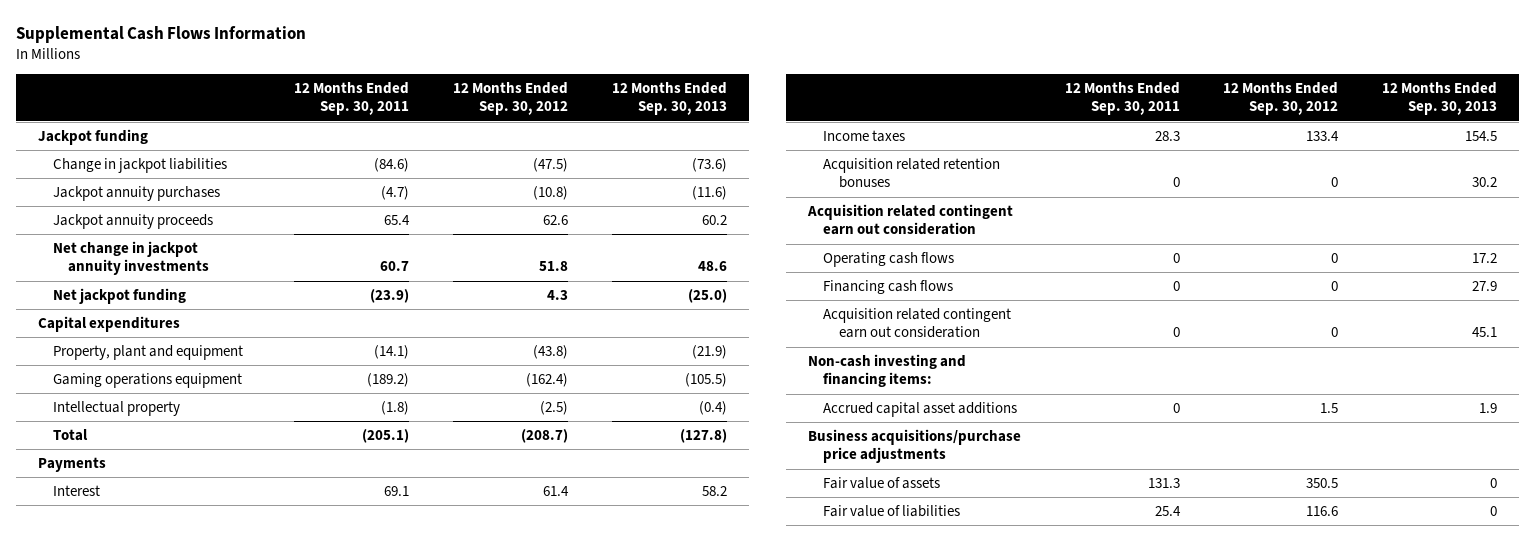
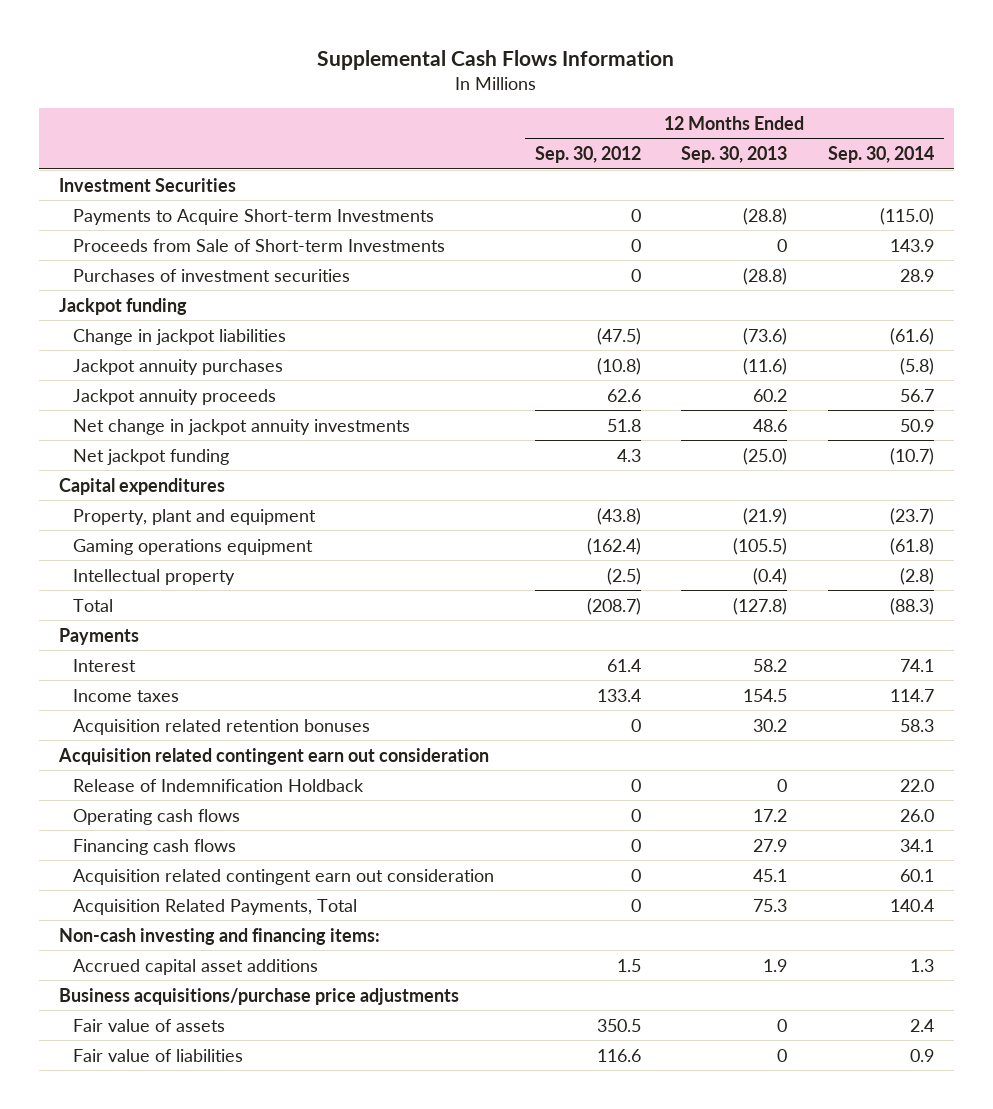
[294,82,410,116] 12 Months Ended Sep. 30, 2011 -> none
none -> [827,145,934,163] Sep. 30, 2014
none -> [58,177,236,192] Investment Securities
none -> [73,208,435,225] Payments to Acquire Short-term Investments
none -> [73,238,446,252] Proceeds from Sale of Short-term Investments
none -> [73,268,351,282] Purchases of investment securities
none -> [73,778,365,792] Release of Indemnification Holdback
none -> [73,898,358,915] Acquisition Related Payments, Total

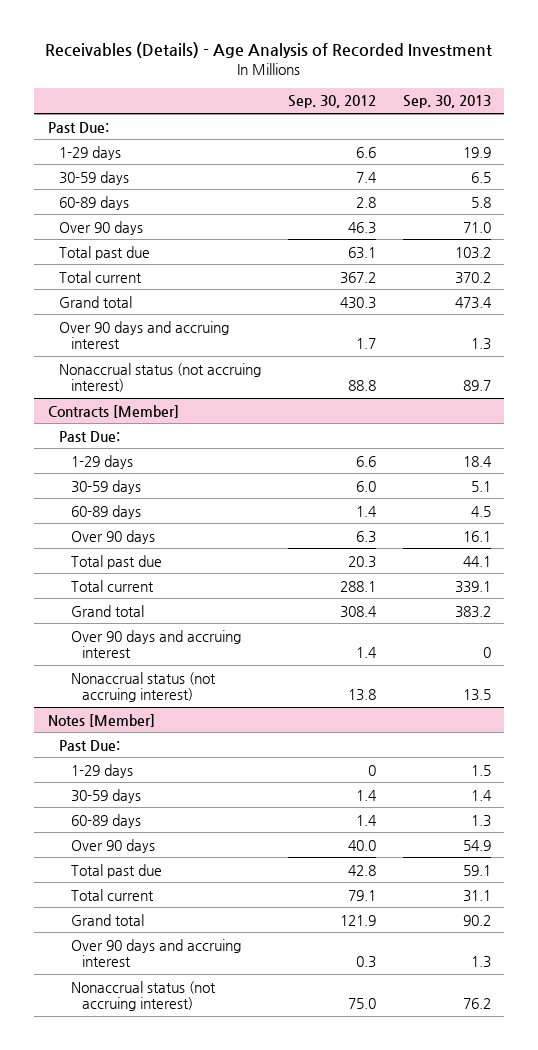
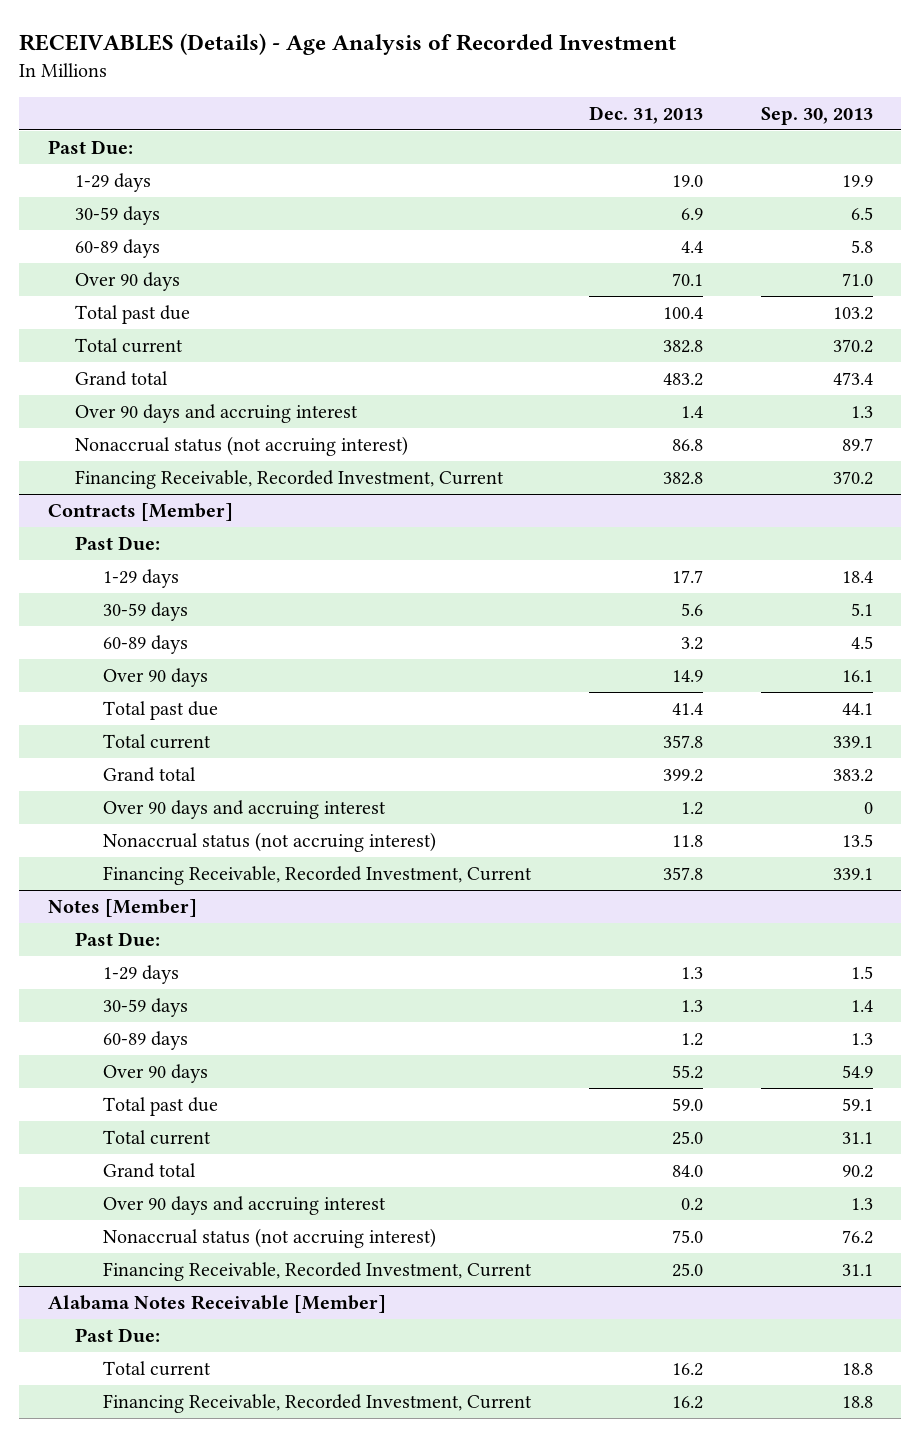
[45,42,493,59] Receivables (Details) - Age Analysis of Recorded Investment -> [18,32,676,55] RECEIVABLES (Details) - Age Analysis of Recorded Investment
[287,95,376,109] Sep. 30, 2012 -> none
none -> [588,106,703,125] Dec. 31, 2013
none -> [75,469,505,489] Financing Receivable, Recorded Investment, Current
none -> [103,865,533,885] Financing Receivable, Recorded Investment, Current
none -> [103,1261,533,1281] Financing Receivable, Recorded Investment, Current
none -> [47,1294,386,1313] Alabama Notes Receivable [Member]
none -> [75,1327,161,1343] Past Due:
none -> [103,1360,212,1376] Total current
none -> [103,1393,533,1413] Financing Receivable, Recorded Investment, Current

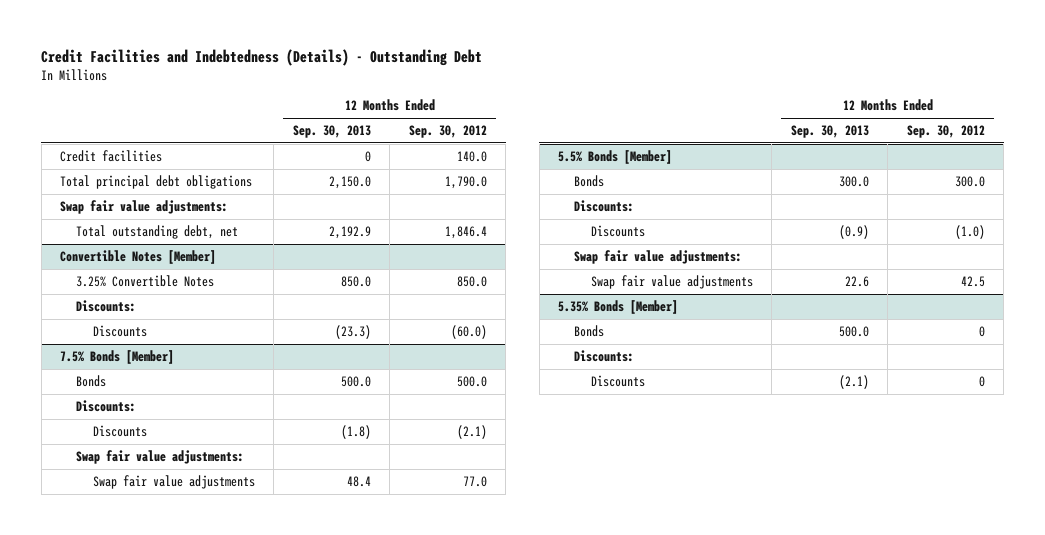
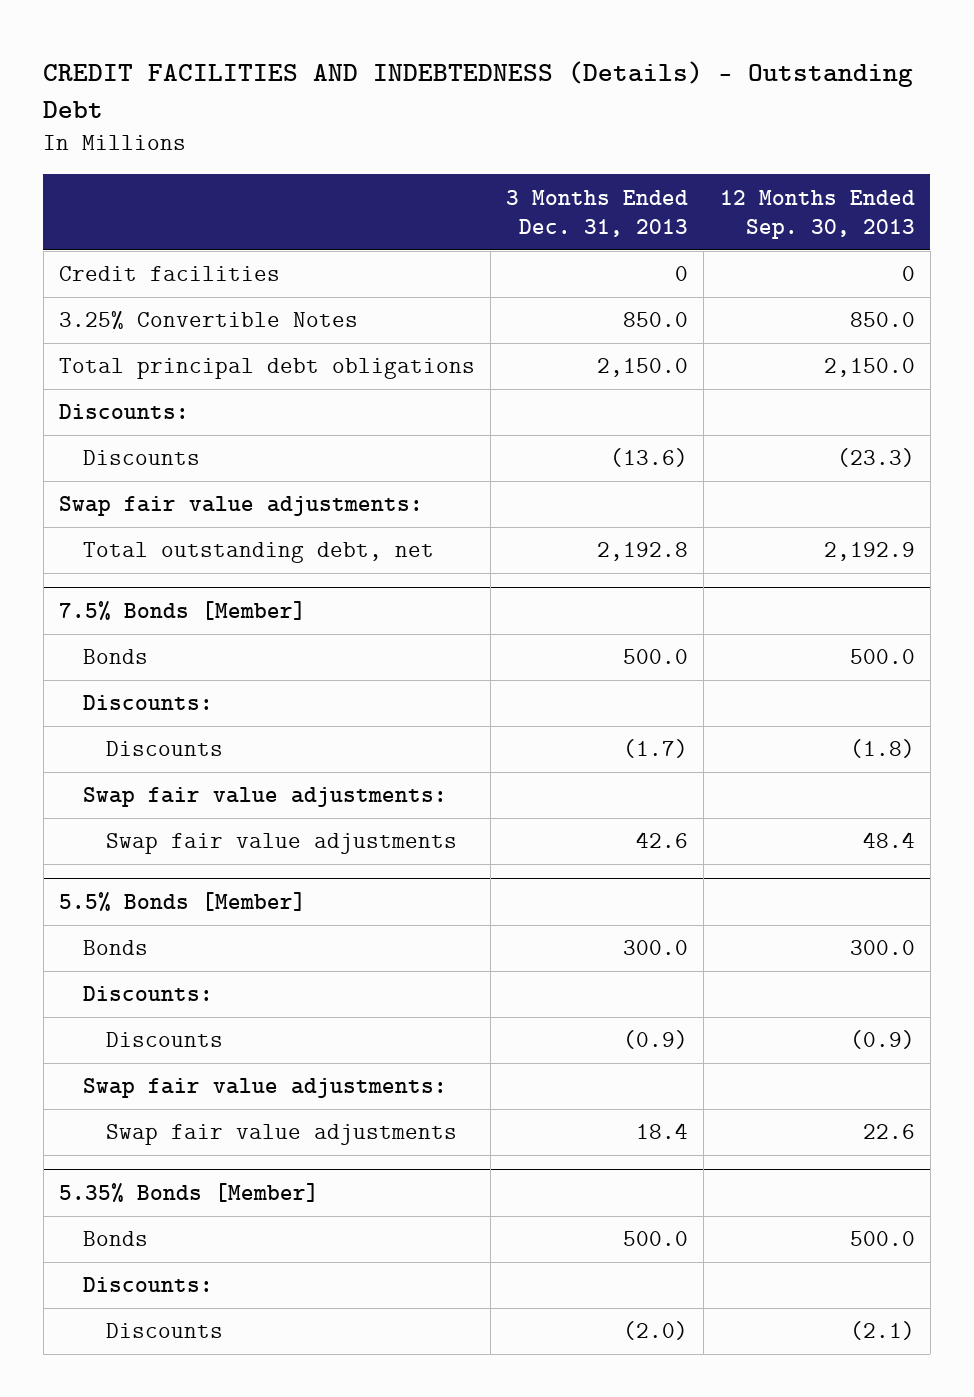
[41,48,483,66] Credit Facilities and Indebtedness (Details) - Outstanding Debt -> [43,60,914,118] CREDIT FACILITIES AND INDEBTEDNESS (Details) - Outstanding Debt
[408,125,487,139] Sep. 30, 2012 -> none
none -> [506,189,689,238] 3 Months Ended Dec. 31, 2013
[60,250,217,265] Convertible Notes [Member] -> none
[60,175,253,190] Total principal debt obligations -> [59,358,476,380] Total principal debt obligations
[60,200,229,215] Swap fair value adjustments: -> [59,496,424,517] Swap fair value adjustments:
[76,225,239,240] Total outstanding debt, net -> [82,542,434,564] Total outstanding debt, net

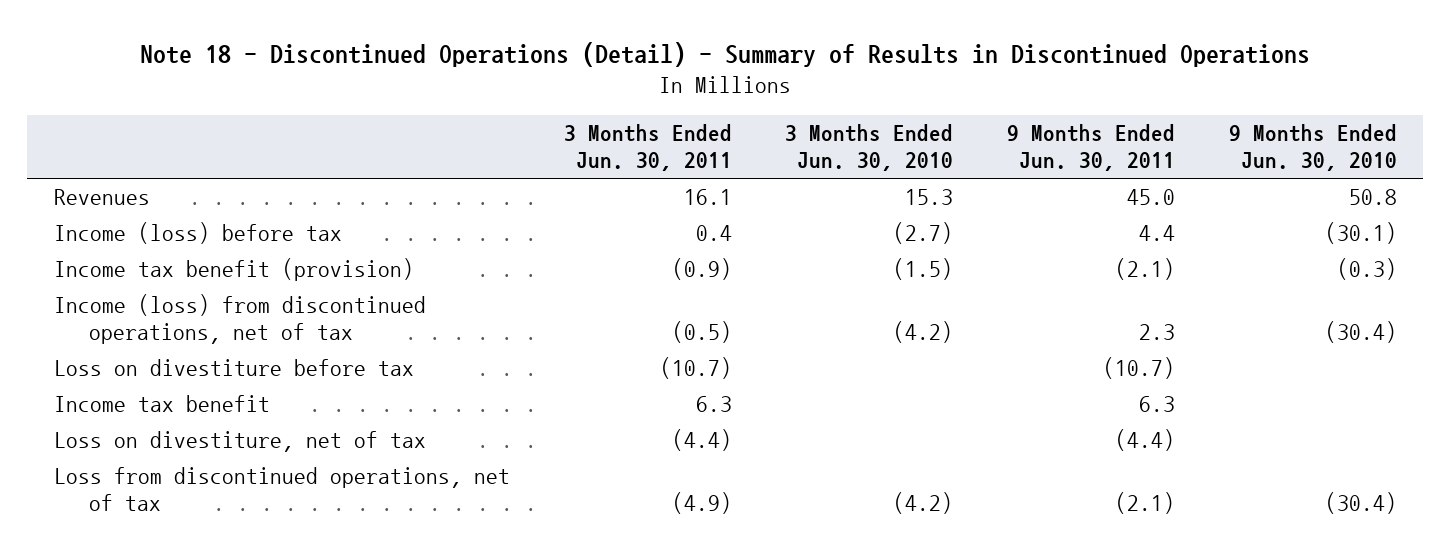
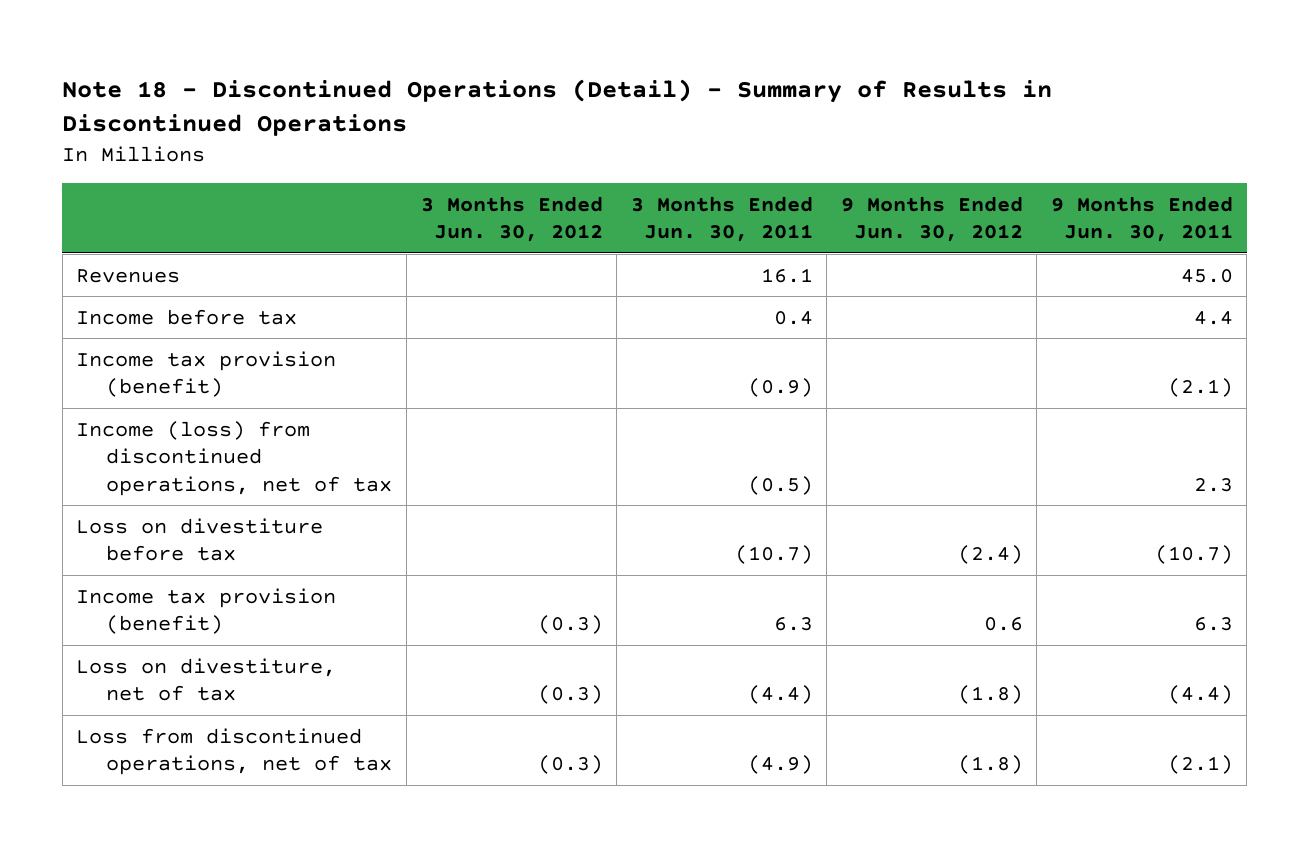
[785,124,954,172] 3 Months Ended Jun. 30, 2010 -> none
[1228,124,1397,172] 9 Months Ended Jun. 30, 2010 -> none
none -> [420,195,603,243] 3 Months Ended Jun. 30, 2012
none -> [840,195,1023,243] 9 Months Ended Jun. 30, 2012
[54,222,343,245] Income (loss) before tax -> [76,308,298,325] Income before tax
[54,258,415,282] Income tax benefit (provision) -> [76,350,337,398] Income tax provision (benefit)
[54,395,271,413] Income tax benefit -> [76,587,337,635] Income tax provision (benefit)

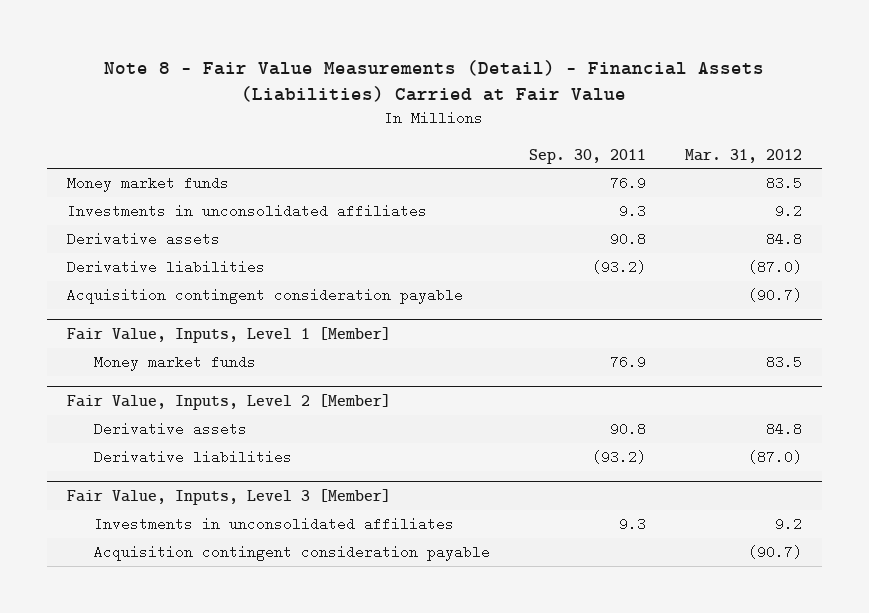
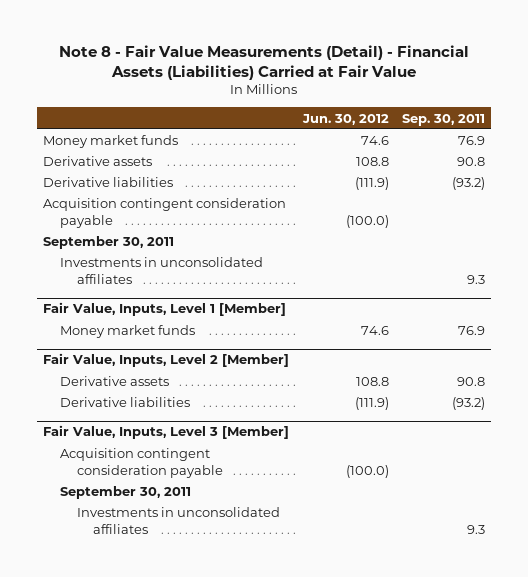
[685,148,803,163] Mar. 31, 2012 -> none
none -> [301,113,389,125] Jun. 30, 2012
none -> [43,236,175,250] September 30, 2011
[66,204,427,219] Investments in unconsolidated affiliates -> [59,257,263,284] Investments in unconsolidated affiliates
none -> [59,486,191,500] September 30, 2011
[93,517,454,532] Investments in unconsolidated affiliates -> [76,507,280,534] Investments in unconsolidated affiliates

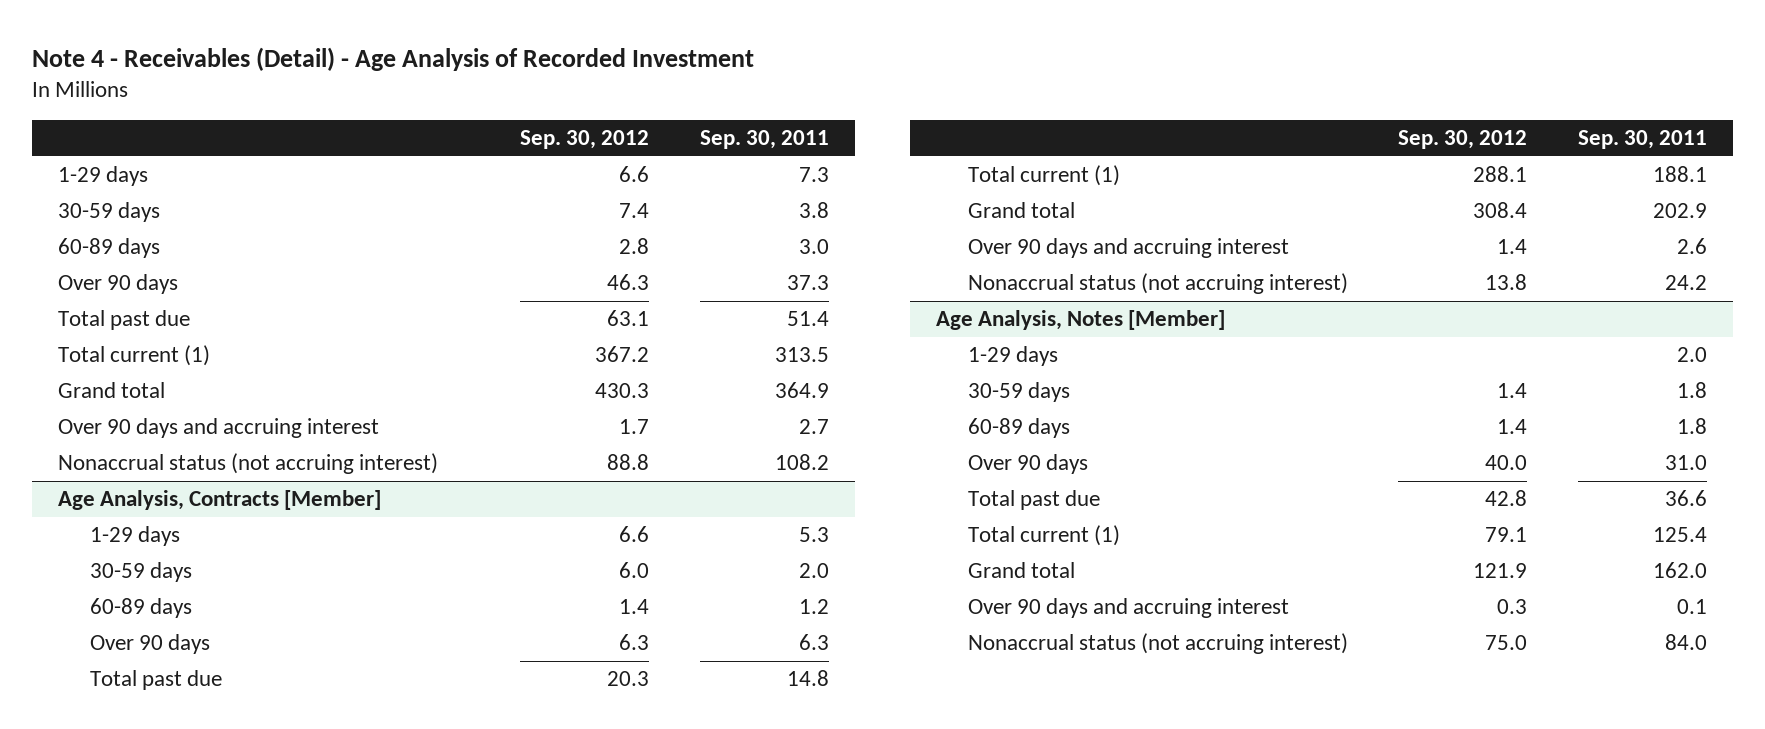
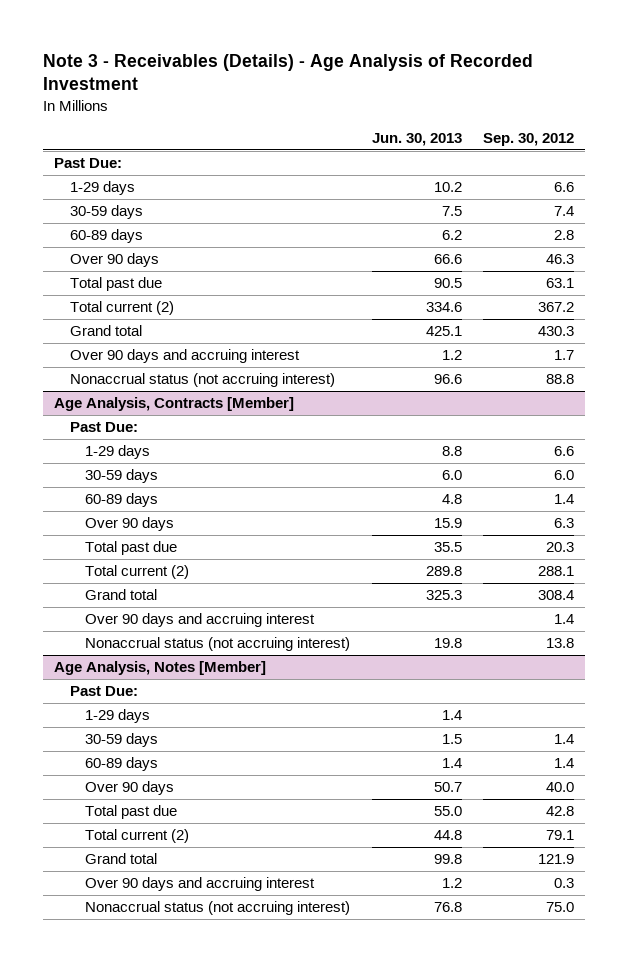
[32,47,755,72] Note 4 - Receivables (Detail) - Age Analysis of Recorded Investment -> [43,53,534,91] Note 3 - Receivables (Details) - Age Analysis of Recorded Investment
[700,129,830,149] Sep. 30, 2011 -> none
none -> [371,132,462,146] Jun. 30, 2013
none -> [54,158,123,169] Past Due:
[57,345,210,367] Total current (1) -> [69,301,174,316] Total current (2)
none -> [69,422,138,433] Past Due:
[967,165,1120,187] Total current (1) -> [84,565,189,580] Total current (2)
none -> [69,686,138,697] Past Due:
[967,525,1120,547] Total current (1) -> [84,829,189,844] Total current (2)

